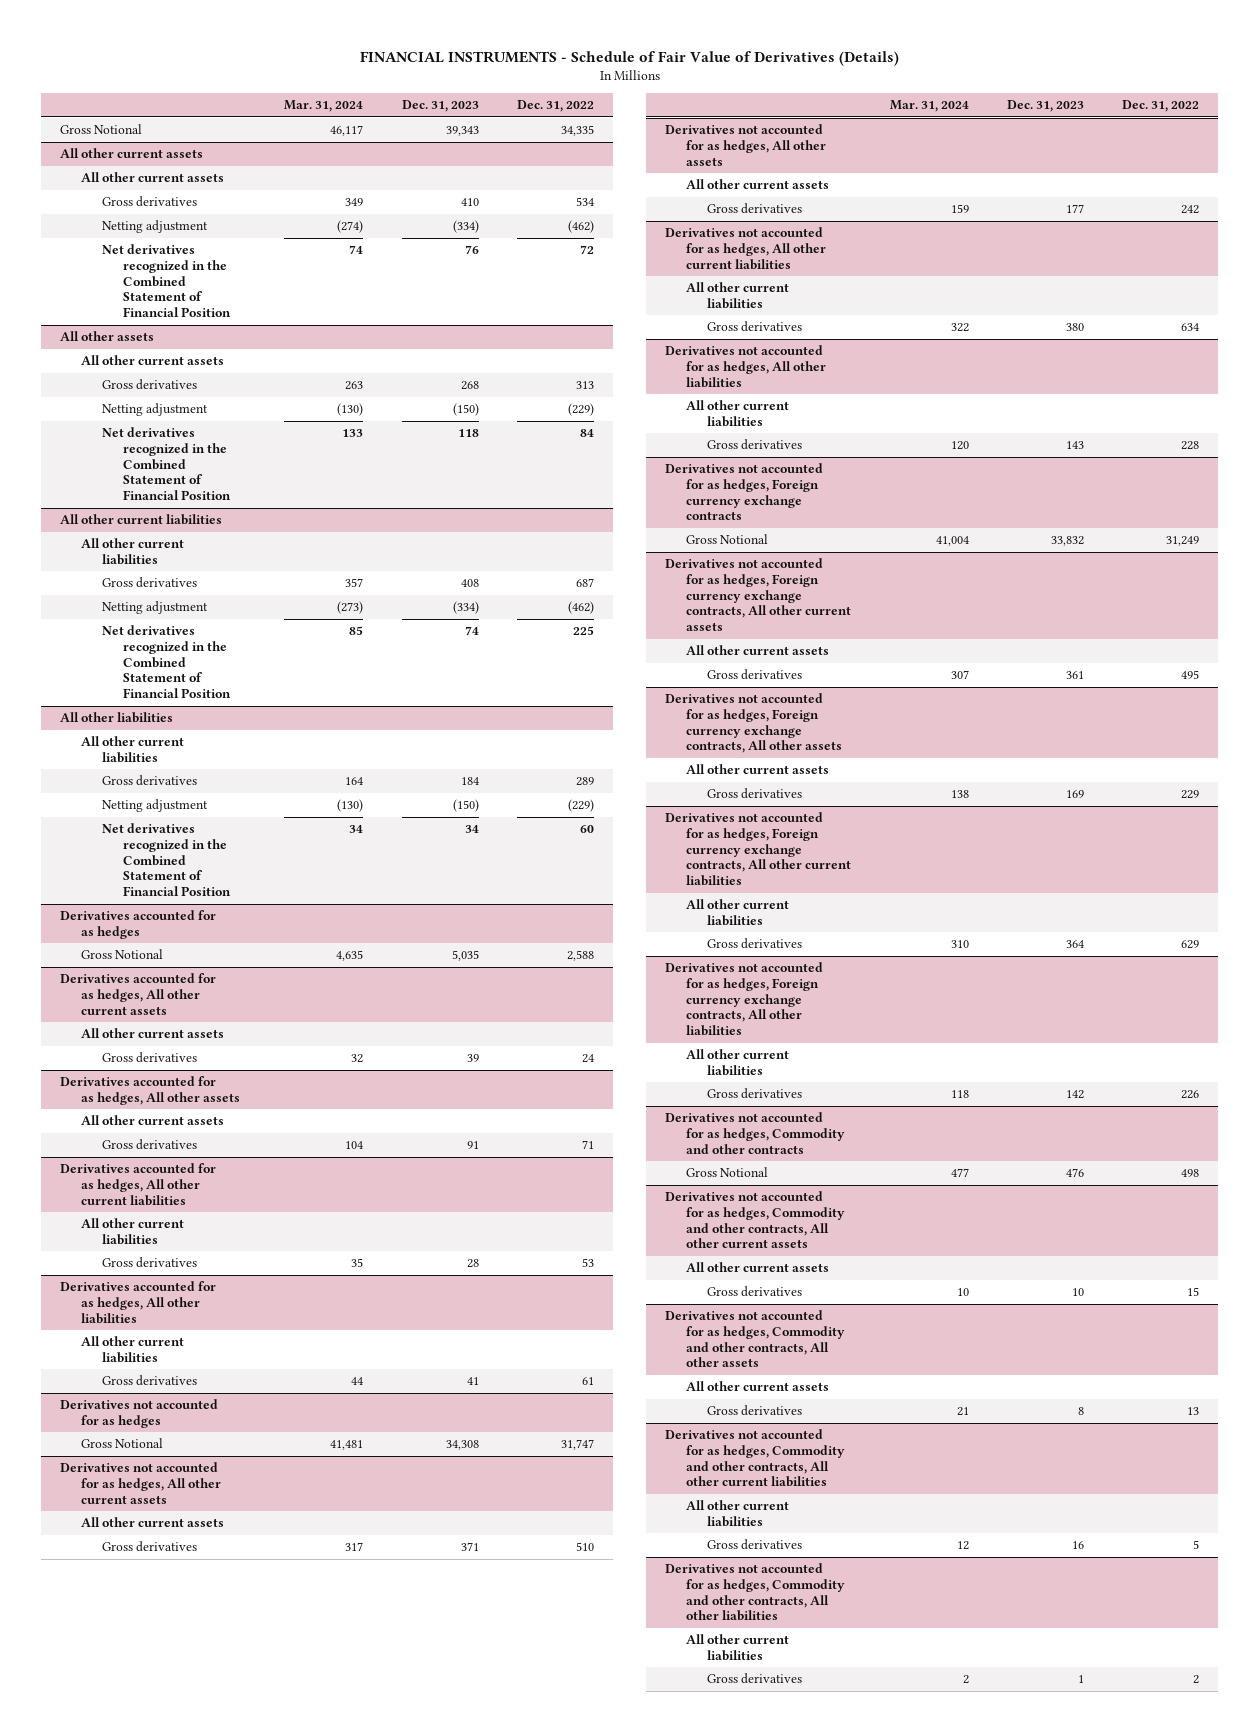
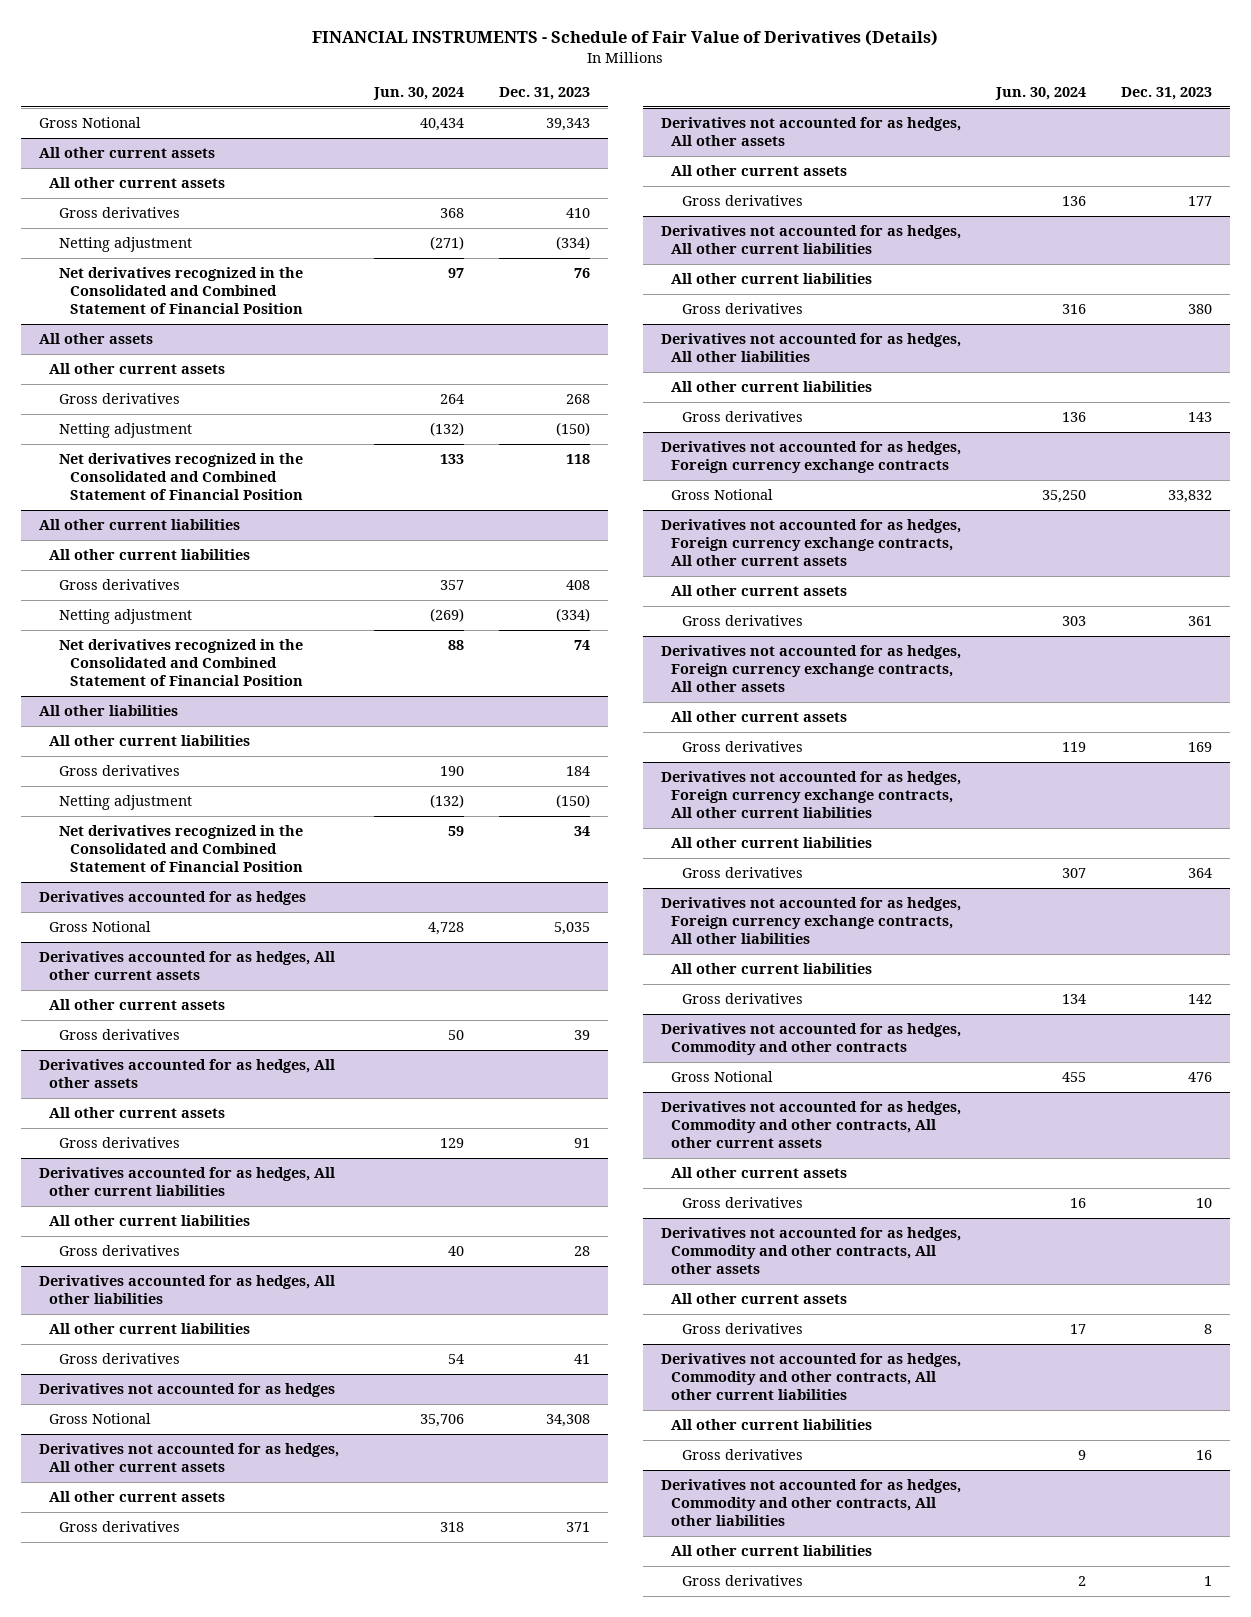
[284,100,364,113] Mar. 31, 2024 -> none
[516,100,594,113] Dec. 31, 2022 -> none
none -> [372,87,464,101] Jun. 30, 2024
[102,244,231,318] Net derivatives recognized in the Combined Statement of Financial Position -> [59,266,304,315] Net derivatives recognized in the Consolidated and Combined Statement of Financial Position
[102,427,231,501] Net derivatives recognized in the Combined Statement of Financial Position -> [59,452,304,501] Net derivatives recognized in the Consolidated and Combined Statement of Financial Position
[102,625,231,699] Net derivatives recognized in the Combined Statement of Financial Position -> [59,638,304,687] Net derivatives recognized in the Consolidated and Combined Statement of Financial Position
[102,823,231,897] Net derivatives recognized in the Combined Statement of Financial Position -> [59,824,304,873] Net derivatives recognized in the Consolidated and Combined Statement of Financial Position

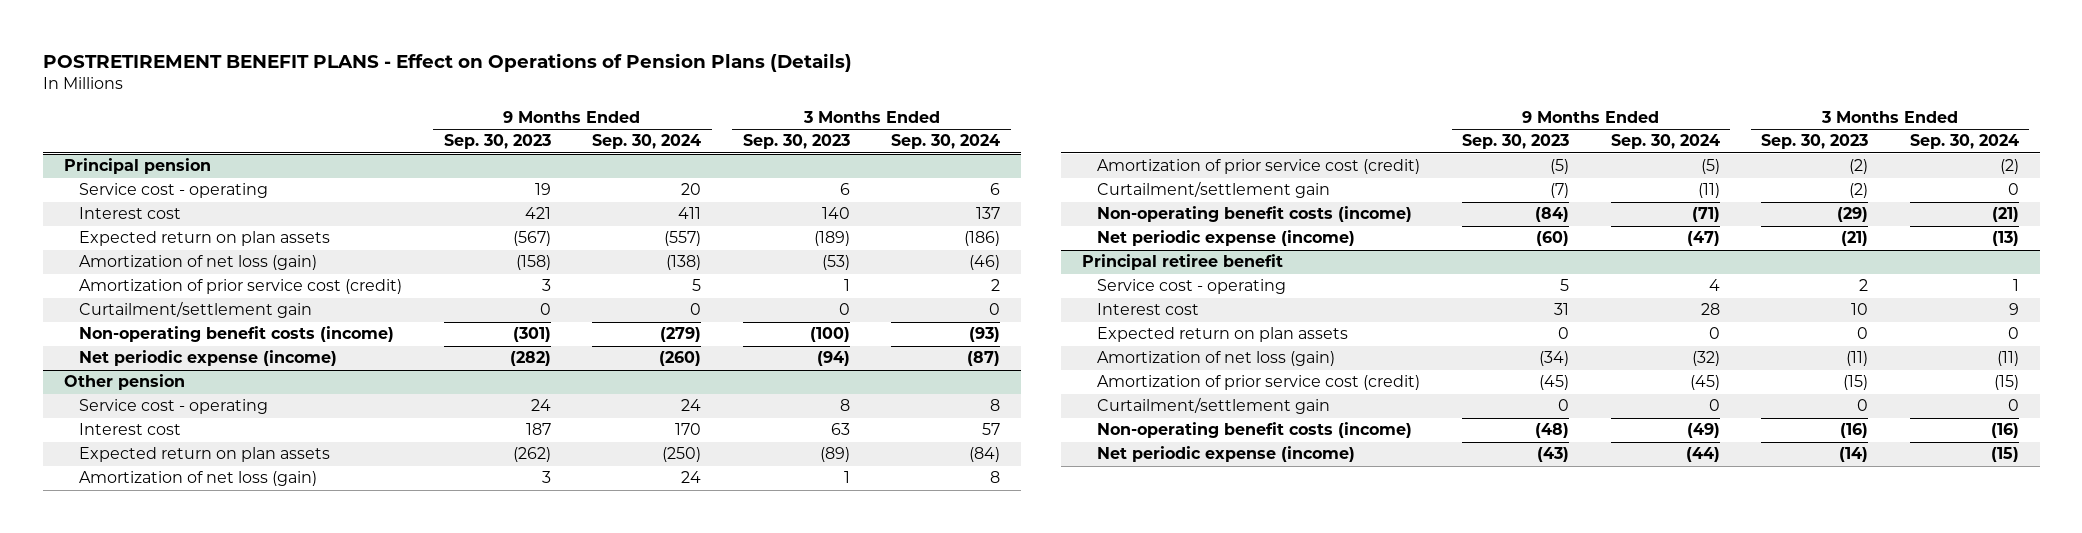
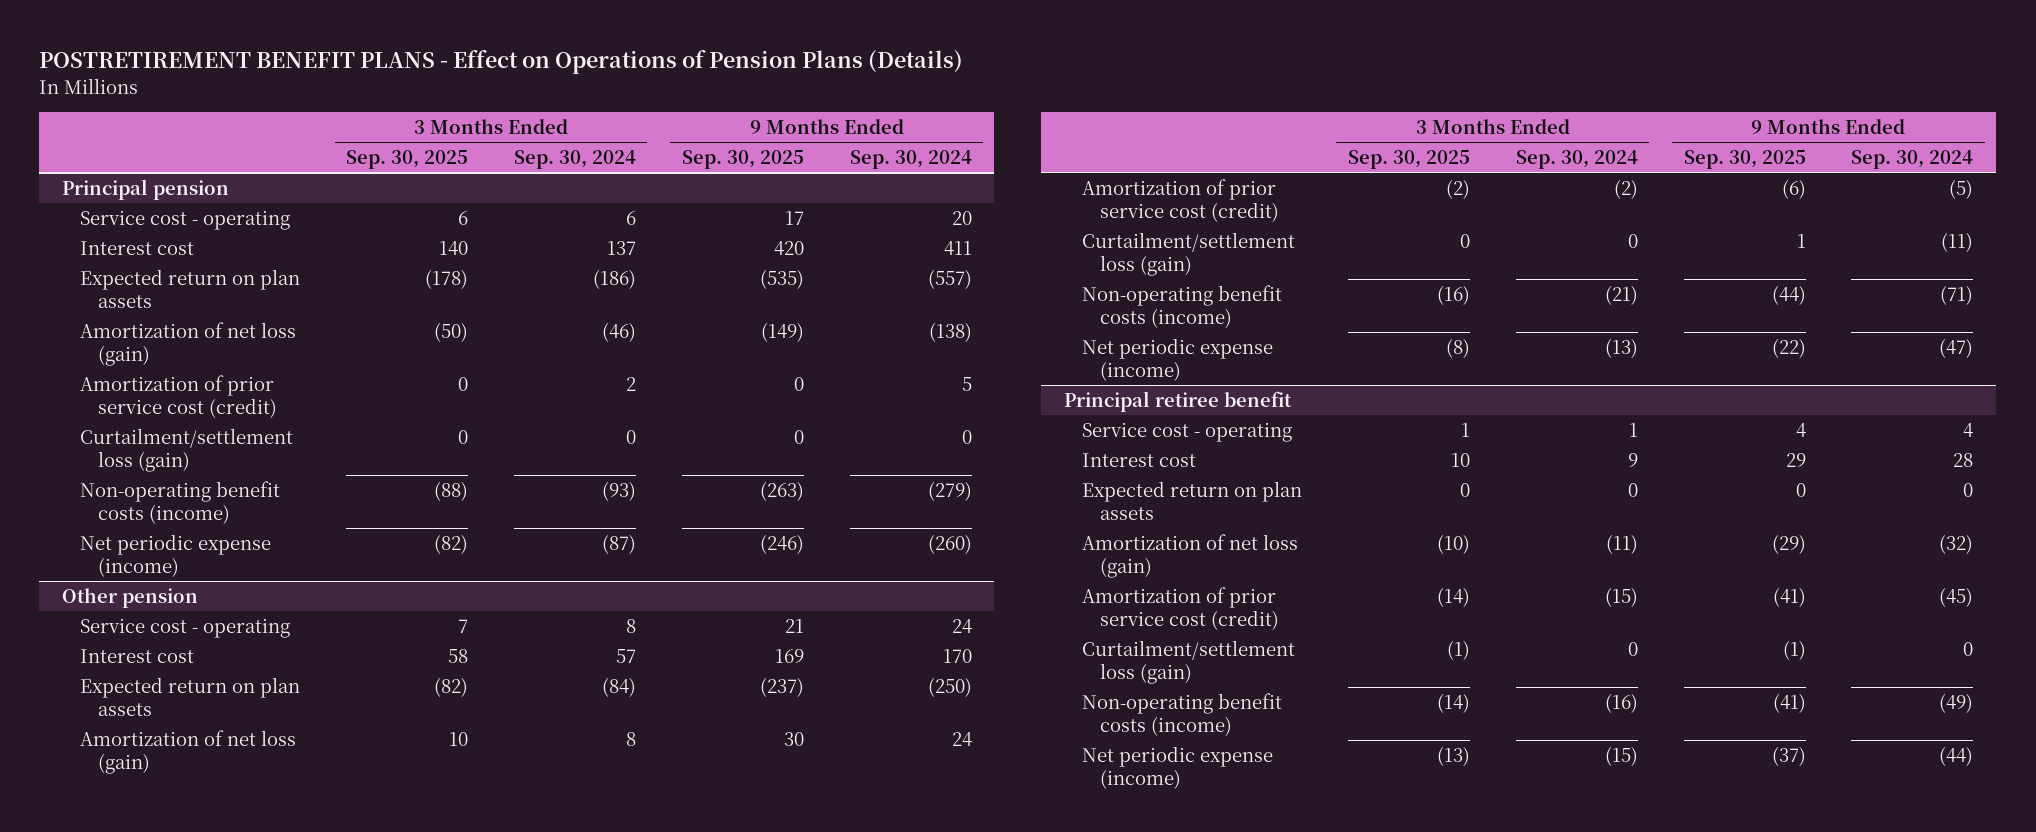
[443,134,551,150] Sep. 30, 2023 -> none
[742,134,850,150] Sep. 30, 2023 -> none
none -> [346,149,469,169] Sep. 30, 2025
none -> [681,149,804,169] Sep. 30, 2025
[79,301,313,319] Curtailment/settlement gain -> [80,427,294,472] Curtailment/settlement loss (gain)
[1097,181,1331,199] Curtailment/settlement gain -> [1082,231,1296,276] Curtailment/settlement loss (gain)
[1097,397,1331,415] Curtailment/settlement gain -> [1082,639,1296,684] Curtailment/settlement loss (gain)

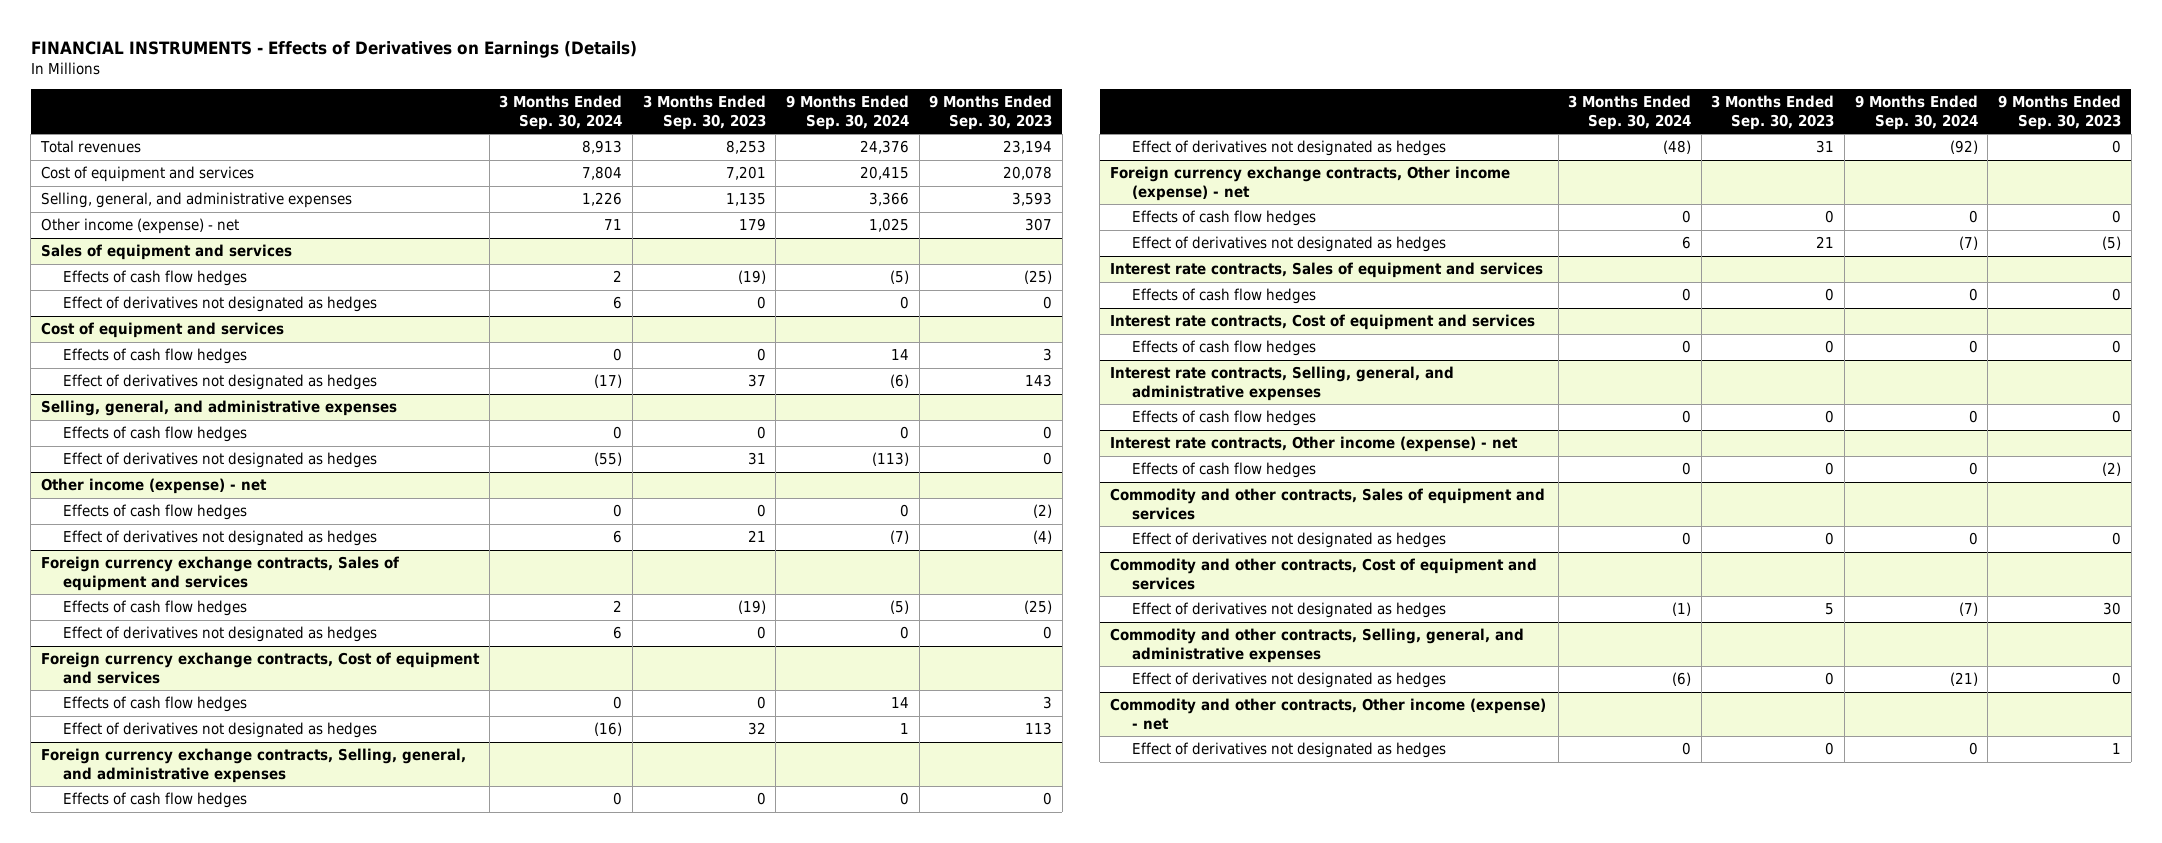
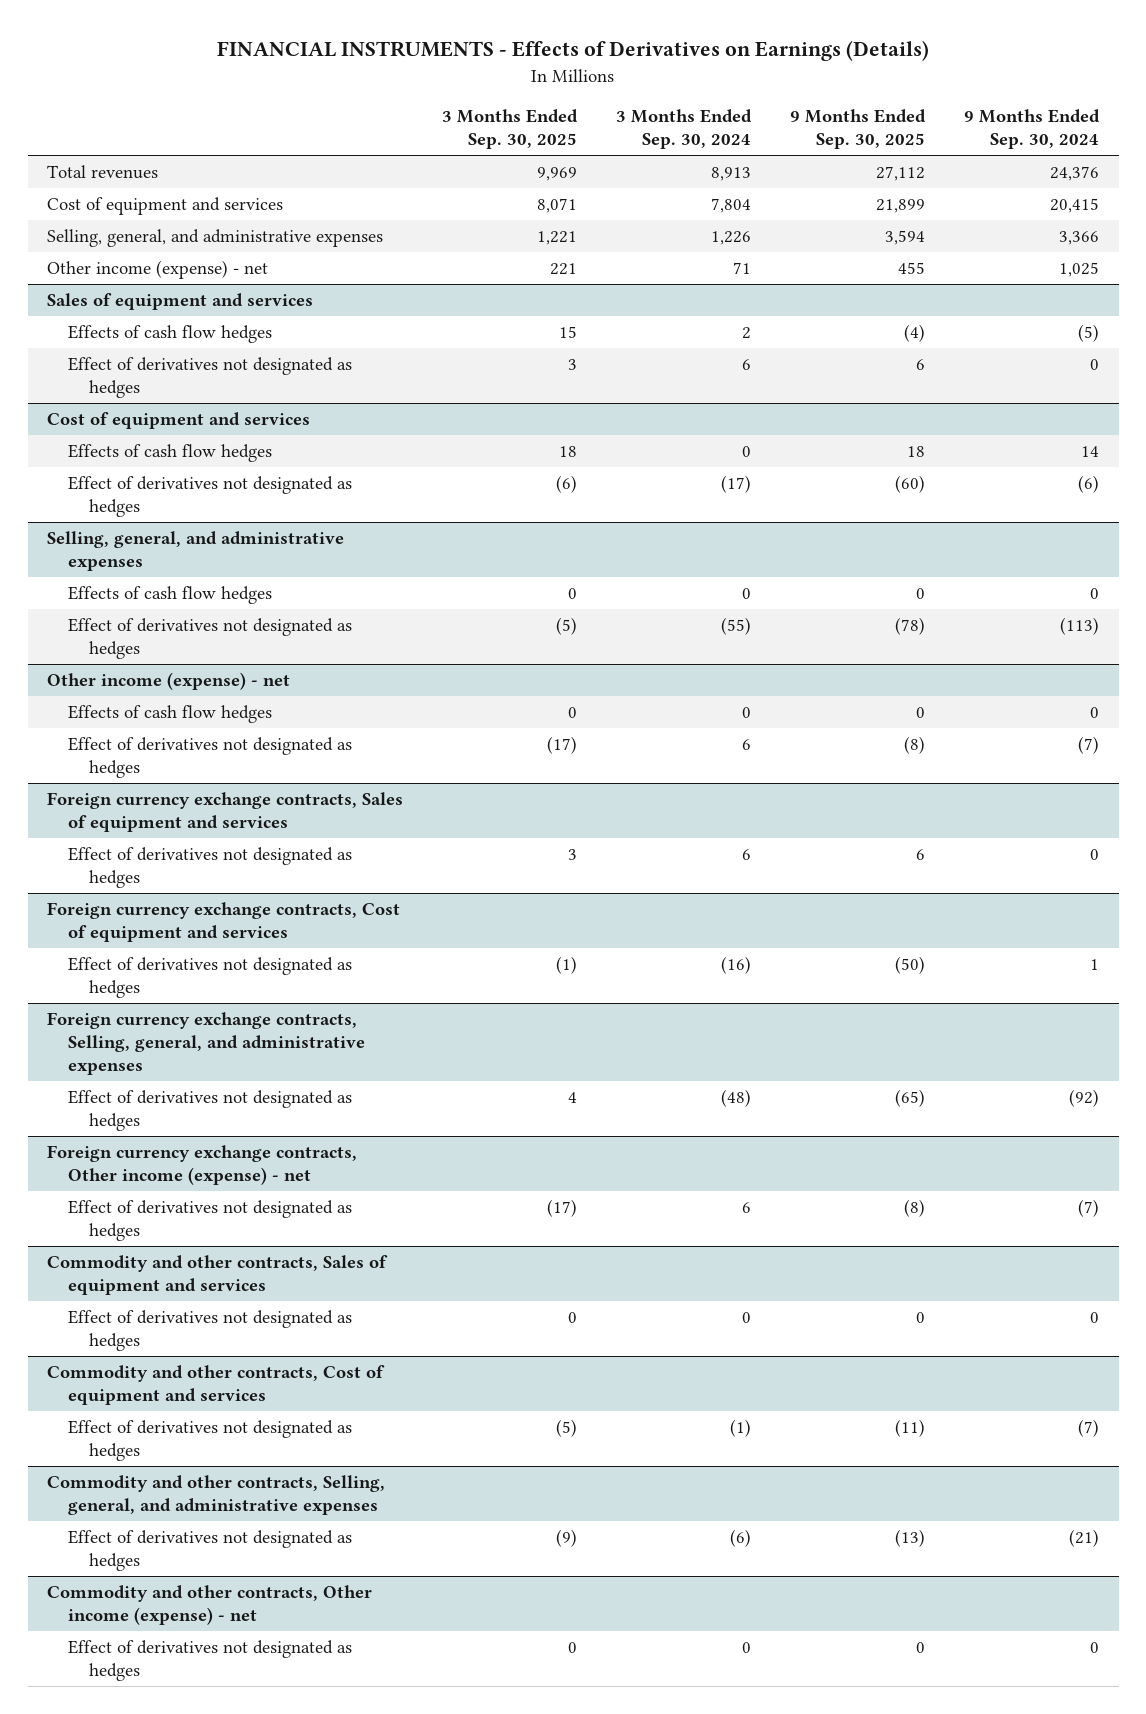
[642,95,766,130] 3 Months Ended Sep. 30, 2023 -> none
[929,95,1053,130] 9 Months Ended Sep. 30, 2023 -> none
none -> [442,109,579,150] 3 Months Ended Sep. 30, 2025
none -> [790,109,927,150] 9 Months Ended Sep. 30, 2025
[63,600,248,617] Effects of cash flow hedges -> none
[63,696,248,713] Effects of cash flow hedges -> none
[63,792,248,809] Effects of cash flow hedges -> none
[1132,210,1317,227] Effects of cash flow hedges -> none
[1109,262,1543,279] Interest rate contracts, Sales of equipment and services -> none
[1132,288,1317,305] Effects of cash flow hedges -> none
[1109,314,1535,331] Interest rate contracts, Cost of equipment and services -> none
[1132,340,1317,357] Effects of cash flow hedges -> none
[1109,366,1454,401] Interest rate contracts, Selling, general, and administrative expenses -> none
[1132,410,1317,427] Effects of cash flow hedges -> none
[1109,436,1518,453] Interest rate contracts, Other income (expense) - net -> none
[1132,462,1317,479] Effects of cash flow hedges -> none

